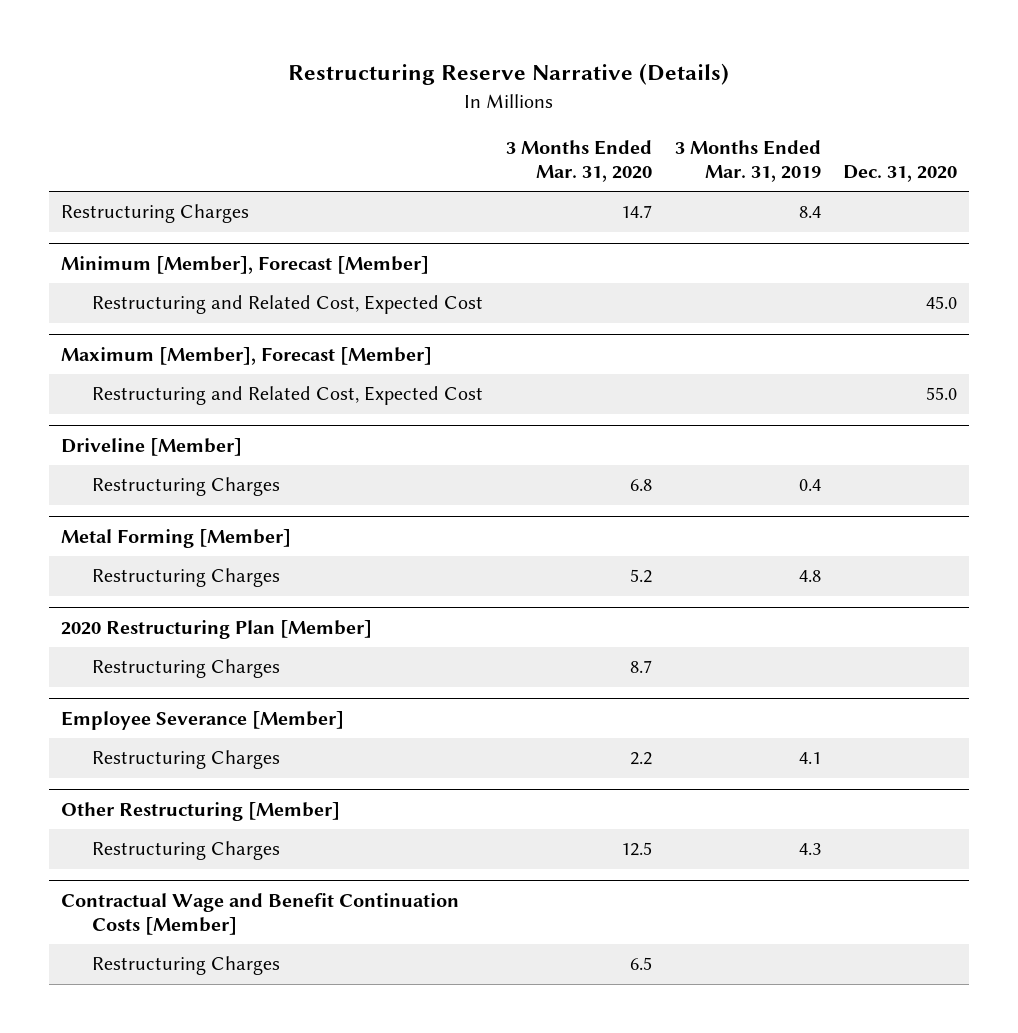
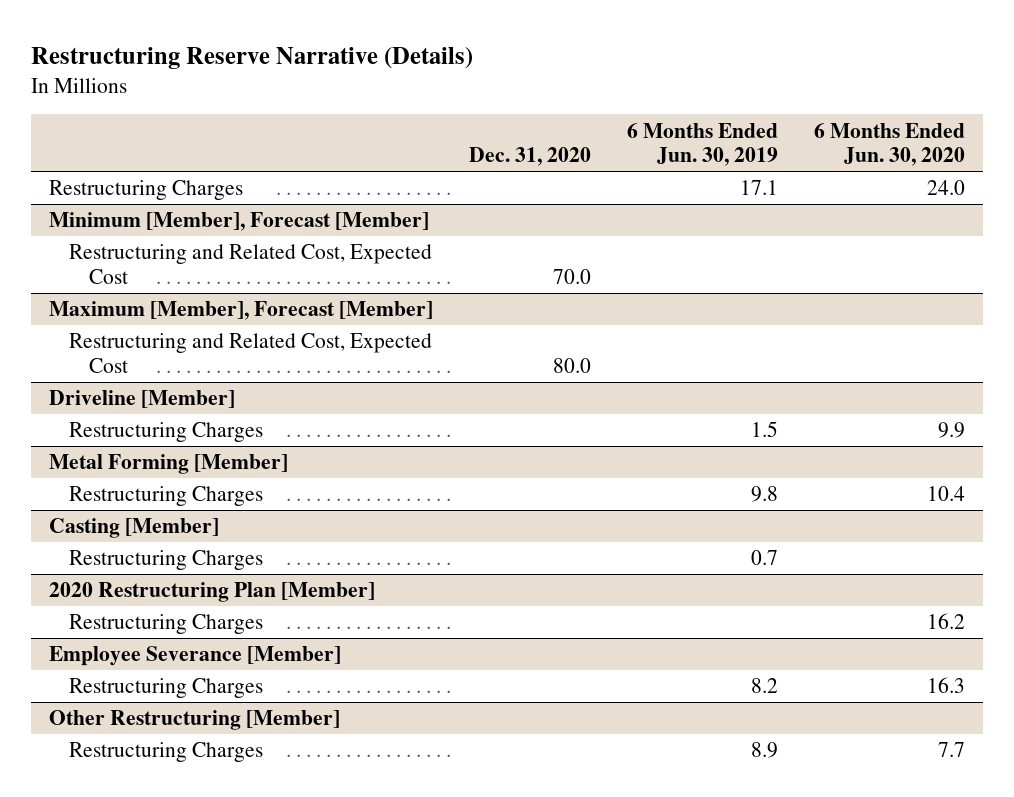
[505,140,652,182] 3 Months Ended Mar. 31, 2020 -> none
[674,140,821,182] 3 Months Ended Mar. 31, 2019 -> none
none -> [627,122,779,167] 6 Months Ended Jun. 30, 2019
none -> [814,122,966,167] 6 Months Ended Jun. 30, 2020
[926,296,958,310] 45.0 -> [553,268,592,284] 70.0
[926,387,958,401] 55.0 -> [553,357,592,373] 80.0
none -> [49,518,220,539] Casting [Member]
none -> [68,550,263,571] Restructuring Charges
[60,893,459,935] Contractual Wage and Benefit Continuation Costs [Member] -> none
[91,956,280,976] Restructuring Charges -> none

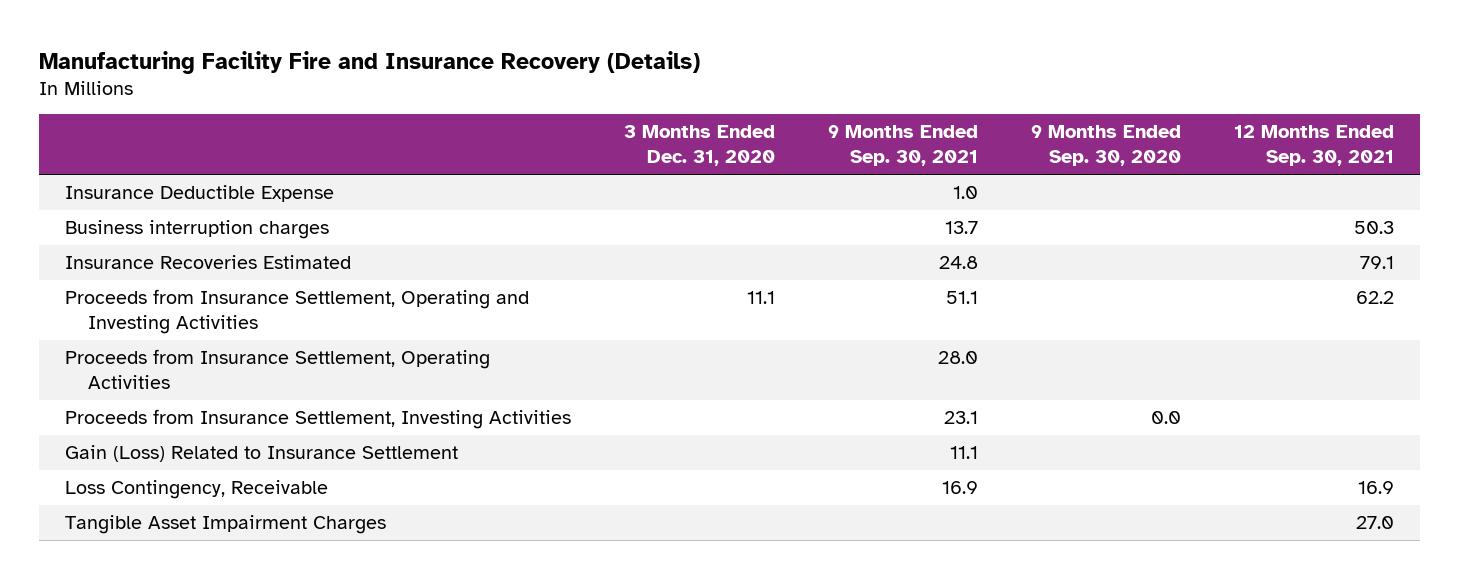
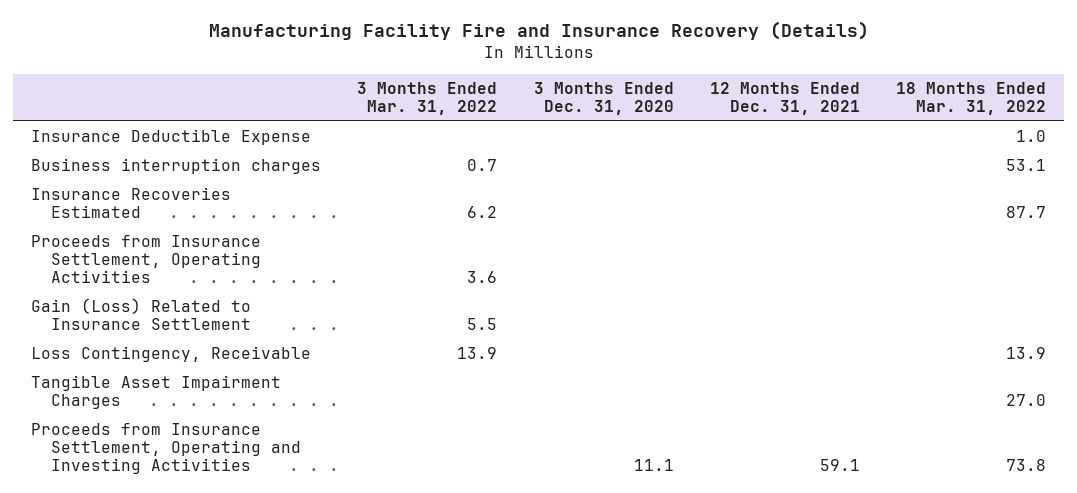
[827,125,978,167] 9 Months Ended Sep. 30, 2021 -> none
[1030,125,1181,167] 9 Months Ended Sep. 30, 2020 -> none
[1233,125,1394,167] 12 Months Ended Sep. 30, 2021 -> none
none -> [357,81,498,115] 3 Months Ended Mar. 31, 2022
none -> [709,81,860,115] 12 Months Ended Dec. 31, 2021
none -> [895,81,1046,115] 18 Months Ended Mar. 31, 2022
[65,409,572,430] Proceeds from Insurance Settlement, Investing Activities -> none
[65,289,530,334] Proceeds from Insurance Settlement, Operating and Investing Activities -> [31,423,301,475] Proceeds from Insurance Settlement, Operating and Investing Activities

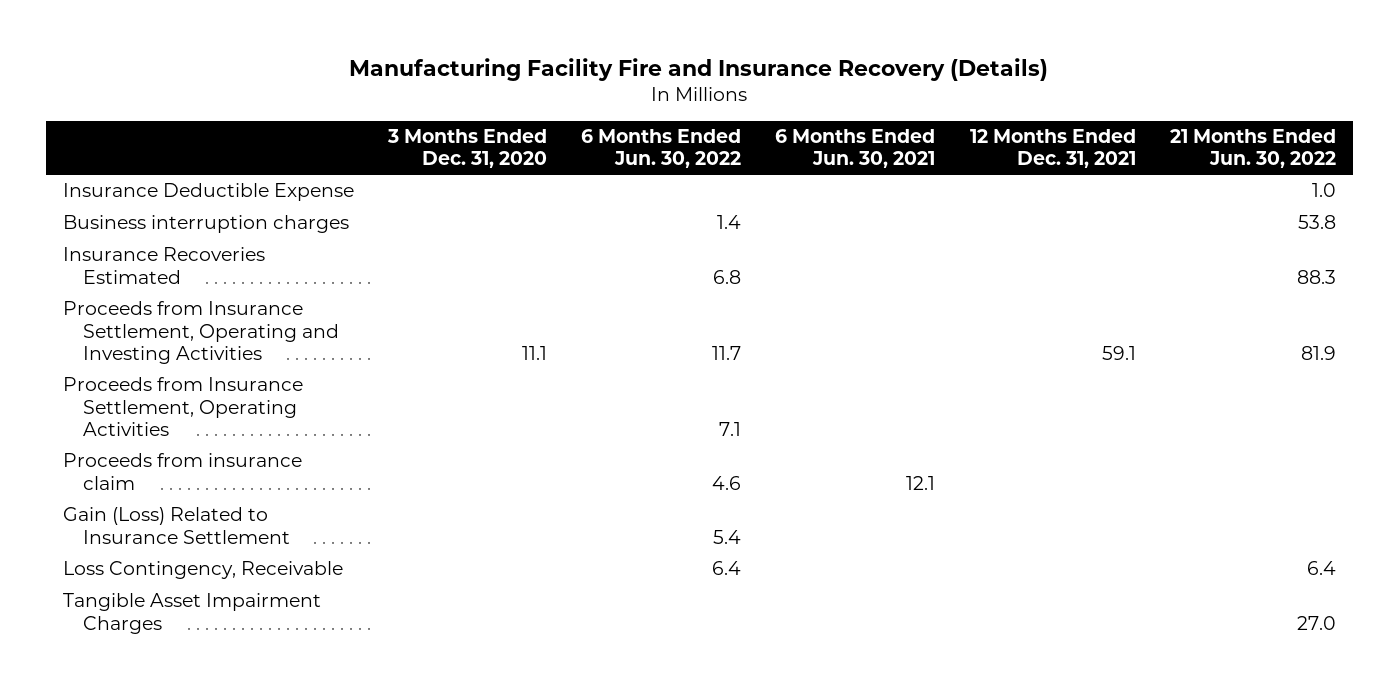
[357,81,498,115] 3 Months Ended Mar. 31, 2022 -> none
[895,81,1046,115] 18 Months Ended Mar. 31, 2022 -> none
none -> [581,129,742,169] 6 Months Ended Jun. 30, 2022
none -> [775,129,936,169] 6 Months Ended Jun. 30, 2021
none -> [1169,129,1336,169] 21 Months Ended Jun. 30, 2022
[31,423,301,475] Proceeds from Insurance Settlement, Operating and Investing Activities -> [63,301,340,364] Proceeds from Insurance Settlement, Operating and Investing Activities
none -> [63,453,303,490] Proceeds from insurance claim

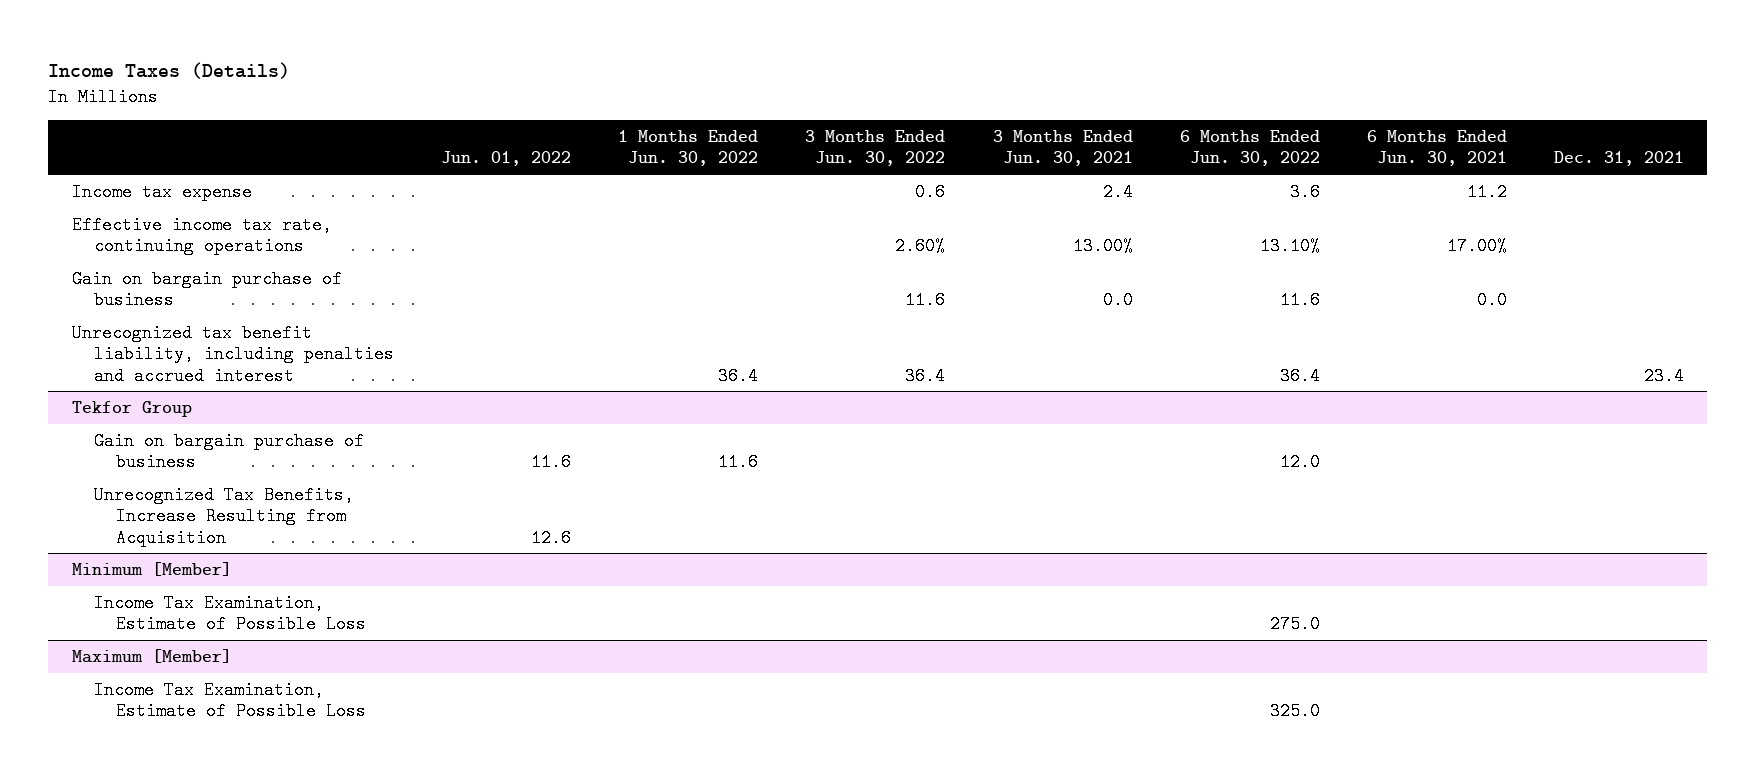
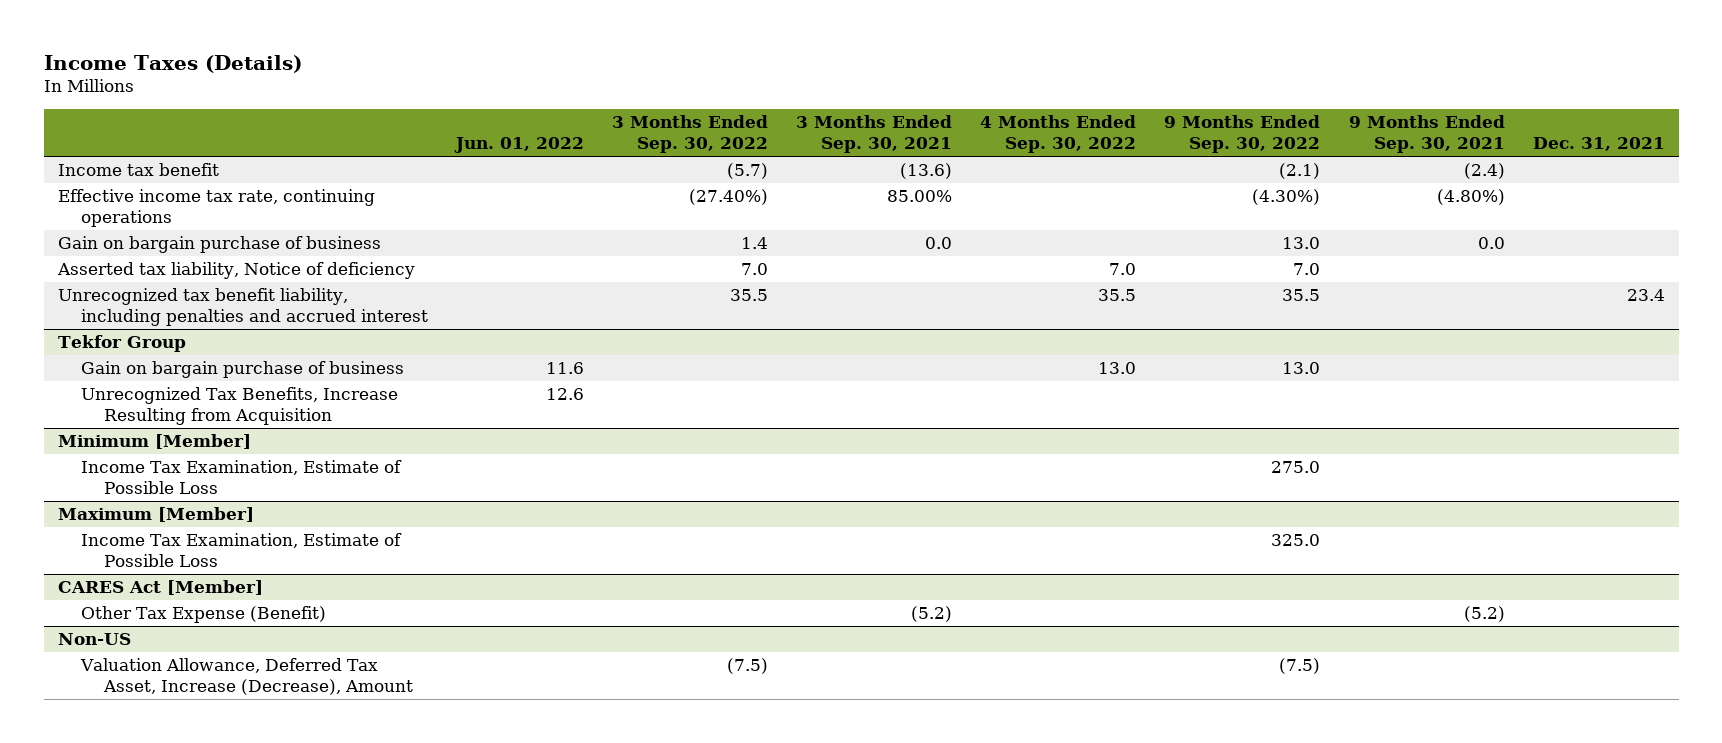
[618,130,759,167] 1 Months Ended Jun. 30, 2022 -> none
[805,130,946,167] 3 Months Ended Jun. 30, 2022 -> none
[992,130,1133,167] 3 Months Ended Jun. 30, 2021 -> none
[1179,130,1320,167] 6 Months Ended Jun. 30, 2022 -> none
[1366,130,1507,167] 6 Months Ended Jun. 30, 2021 -> none
none -> [611,115,768,154] 3 Months Ended Sep. 30, 2022
none -> [796,115,953,154] 3 Months Ended Sep. 30, 2021
none -> [980,115,1137,154] 4 Months Ended Sep. 30, 2022
none -> [1164,115,1321,154] 9 Months Ended Sep. 30, 2022
none -> [1348,115,1505,154] 9 Months Ended Sep. 30, 2021
[71,182,252,201] Income tax expense -> [57,162,219,176] Income tax benefit
none -> [56,261,415,279] Asserted tax liability, Notice of deficiency
none -> [57,579,263,595] CARES Act [Member]
none -> [80,605,326,623] Other Tax Expense (Benefit)
none -> [57,632,131,645] Non-US
none -> [79,657,413,696] Valuation Allowance, Deferred Tax Asset, Increase (Decrease), Amount

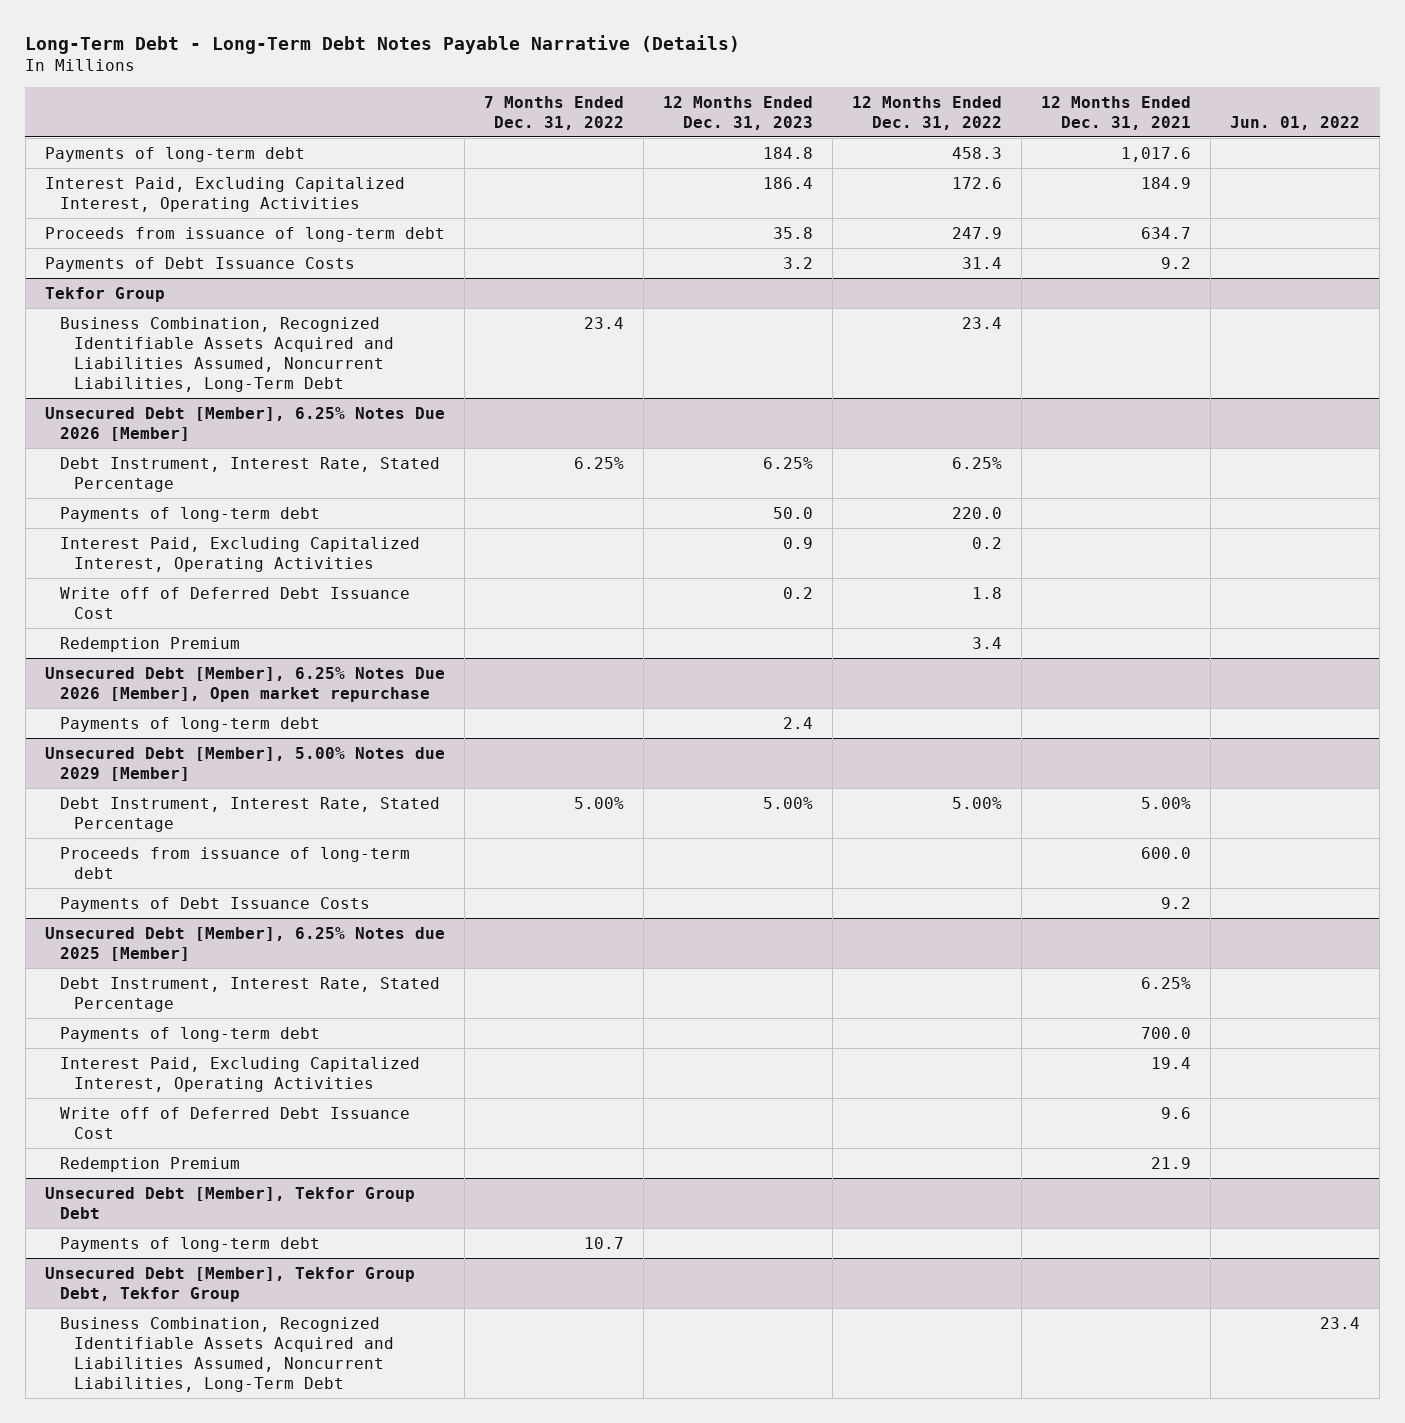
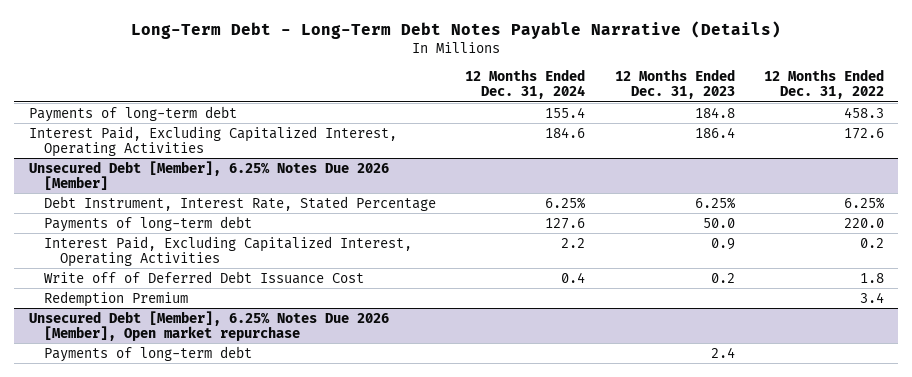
[483,95,624,130] 7 Months Ended Dec. 31, 2022 -> none
[1041,95,1192,130] 12 Months Ended Dec. 31, 2021 -> none
[1230,115,1361,130] Jun. 01, 2022 -> none
none -> [465,68,586,100] 12 Months Ended Dec. 31, 2024
[44,226,445,242] Proceeds from issuance of long-term debt -> none
[44,256,355,272] Payments of Debt Issuance Costs -> none
[44,286,165,302] Tekfor Group -> none
[59,316,395,392] Business Combination, Recognized Identifiable Assets Acquired and Liabilities Assumed, Noncurrent Liabilities, Long-Term Debt -> none
[44,746,445,781] Unsecured Debt [Member], 5.00% Notes due 2029 [Member] -> none
[59,796,440,832] Debt Instrument, Interest Rate, Stated Percentage -> none
[59,846,410,879] Proceeds from issuance of long-term debt -> none
[59,896,370,912] Payments of Debt Issuance Costs -> none
[44,926,445,961] Unsecured Debt [Member], 6.25% Notes due 2025 [Member] -> none
[59,976,440,1012] Debt Instrument, Interest Rate, Stated Percentage -> none
[59,1026,320,1042] Payments of long-term debt -> none
[59,1056,420,1092] Interest Paid, Excluding Capitalized Interest, Operating Activities -> none
[59,1106,410,1139] Write off of Deferred Debt Issuance Cost -> none
[59,1156,240,1172] Redemption Premium -> none
[44,1186,415,1219] Unsecured Debt [Member], Tekfor Group Debt -> none
[59,1236,320,1252] Payments of long-term debt -> none
[44,1266,415,1302] Unsecured Debt [Member], Tekfor Group Debt, Tekfor Group -> none
[59,1316,395,1392] Business Combination, Recognized Identifiable Assets Acquired and Liabilities Assumed, Noncurrent Liabilities, Long-Term Debt -> none

